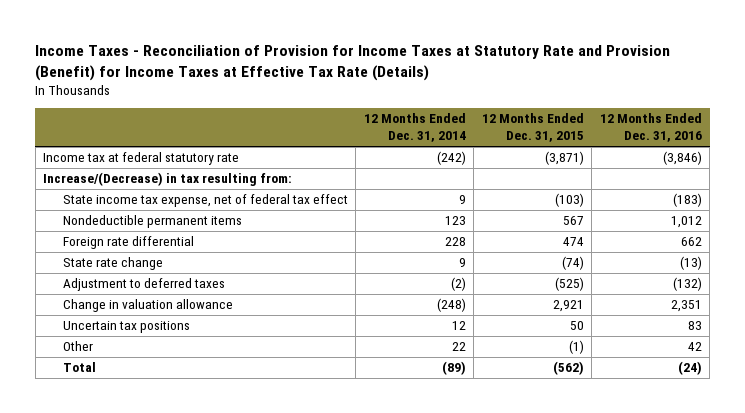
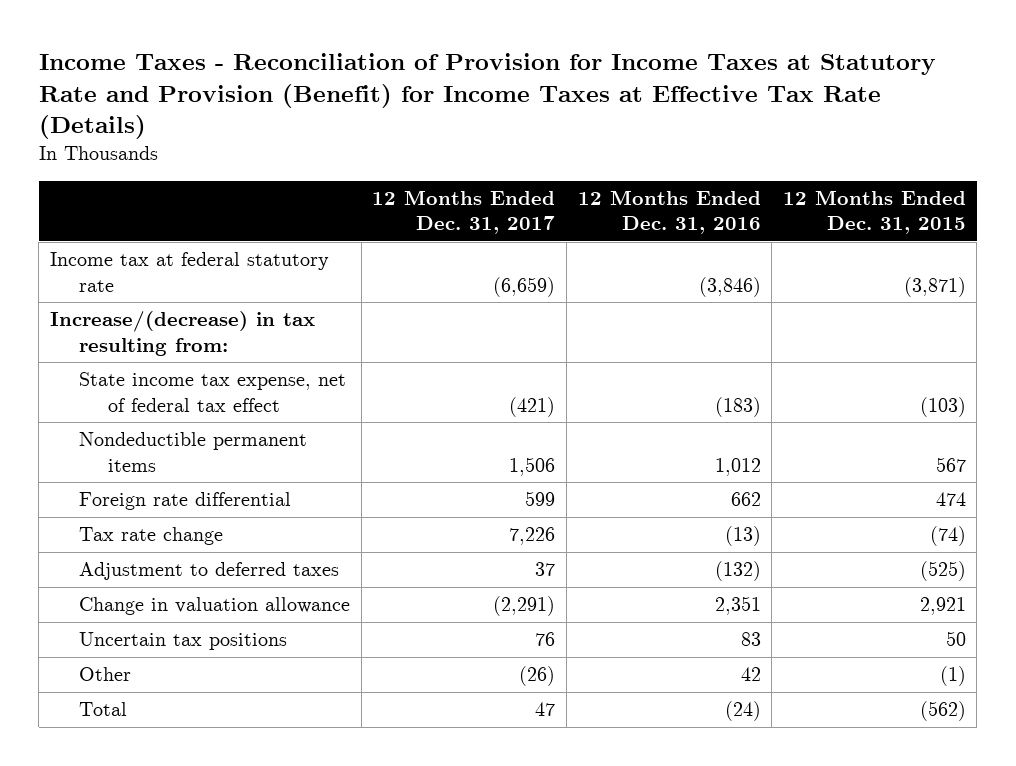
[363,113,466,143] 12 Months Ended Dec. 31, 2014 -> none
none -> [372,189,556,235] 12 Months Ended Dec. 31, 2017
[43,172,293,187] Increase/(Decrease) in tax resulting from: -> [49,311,315,356] Increase/(decrease) in tax resulting from:
[62,257,163,271] State rate change -> [79,527,224,546] Tax rate change

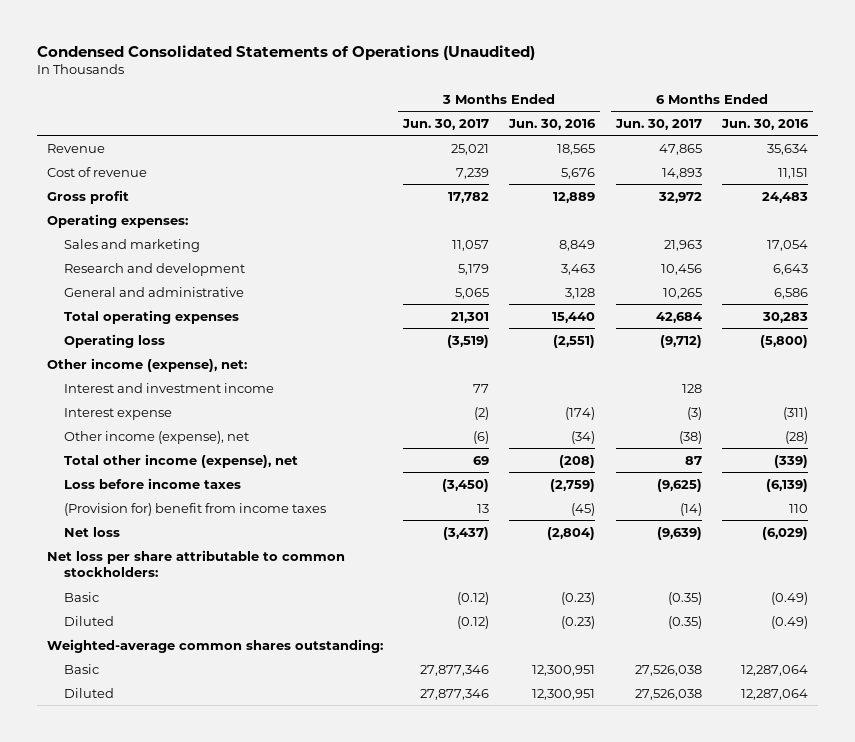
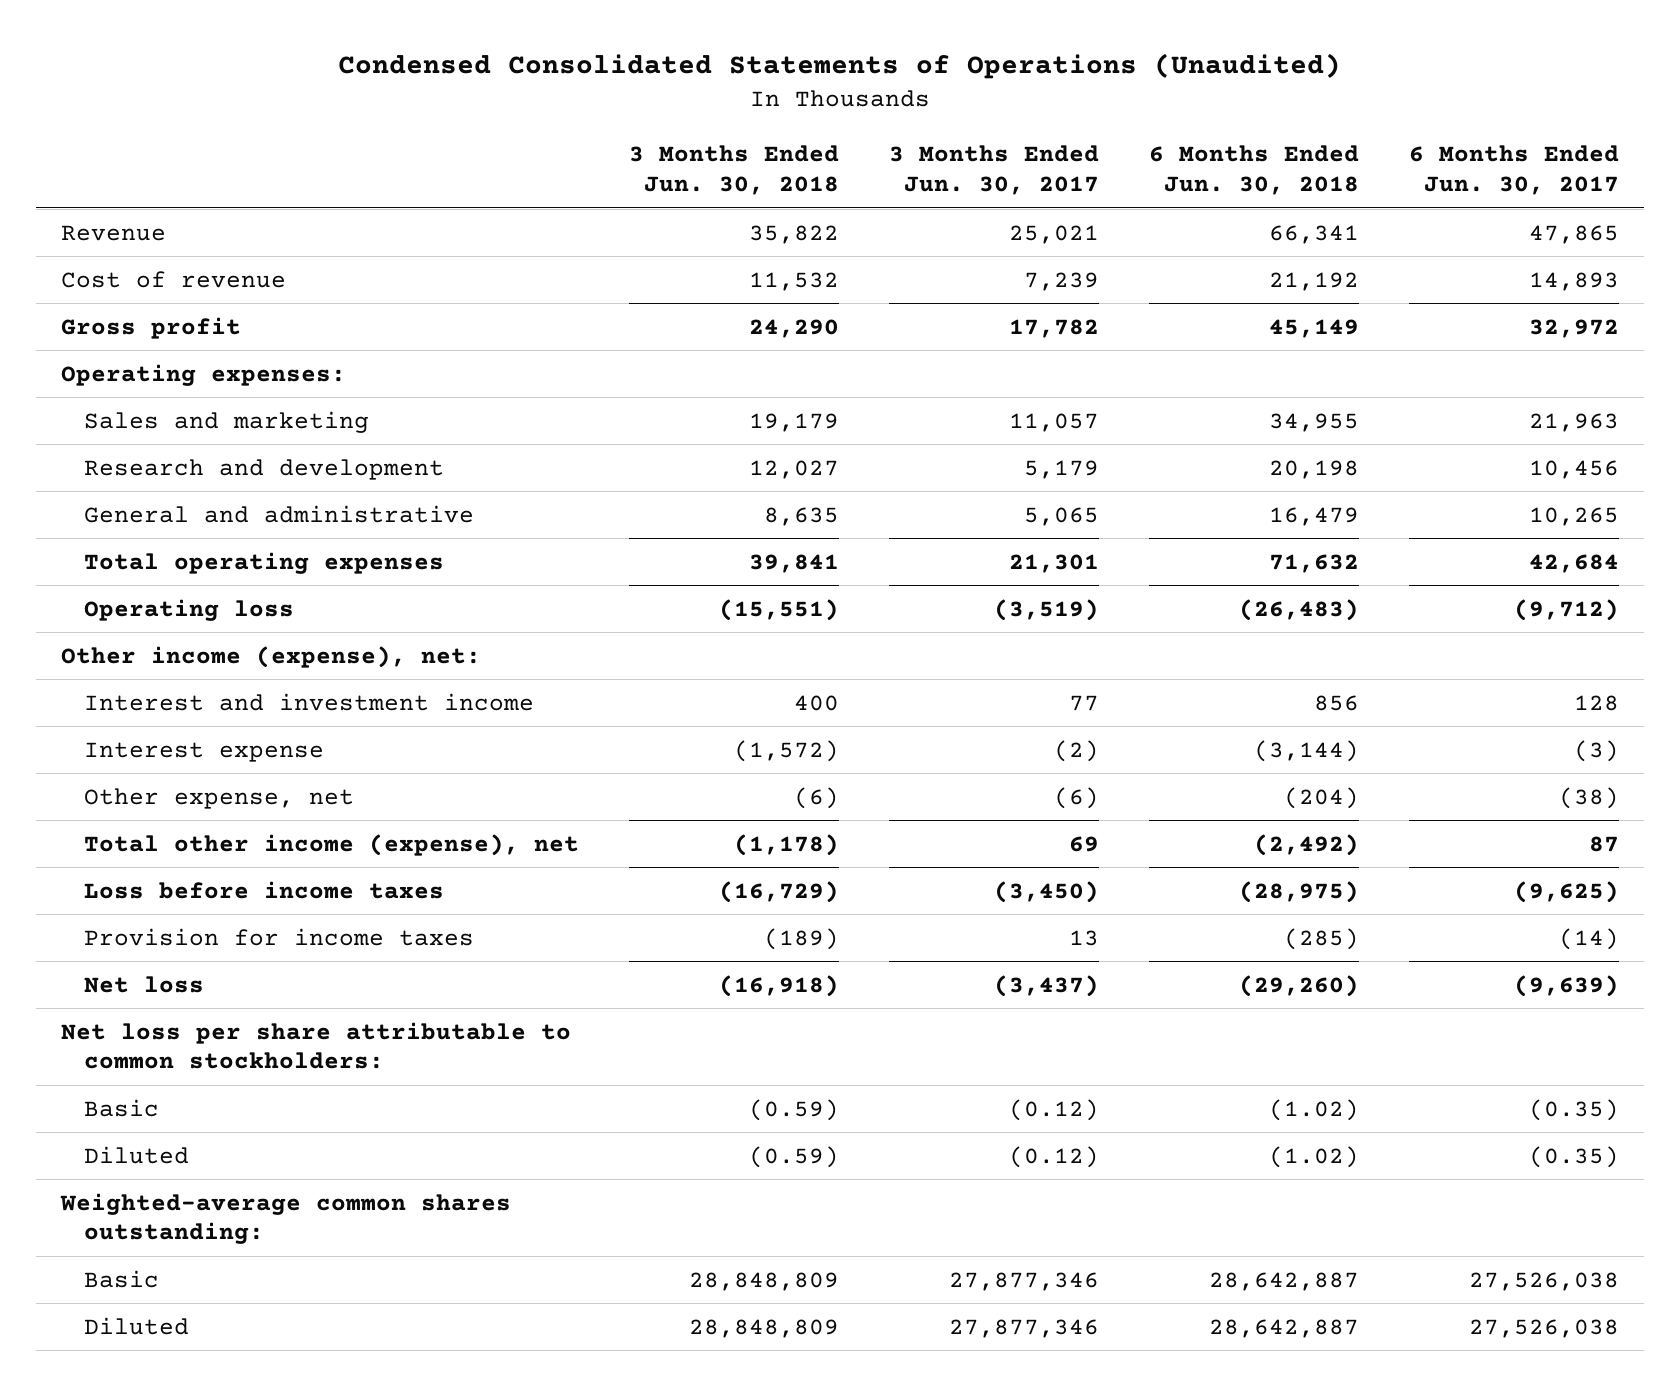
[508,118,597,130] Jun. 30, 2016 -> none
[720,118,809,130] Jun. 30, 2016 -> none
none -> [628,145,839,196] 3 Months Ended Jun. 30, 2018
none -> [1149,145,1360,196] 6 Months Ended Jun. 30, 2018
[63,430,249,444] Other income (expense), net -> [83,787,354,809] Other expense, net
[63,502,326,516] (Provision for) benefit from income taxes -> [83,927,474,946] Provision for income taxes

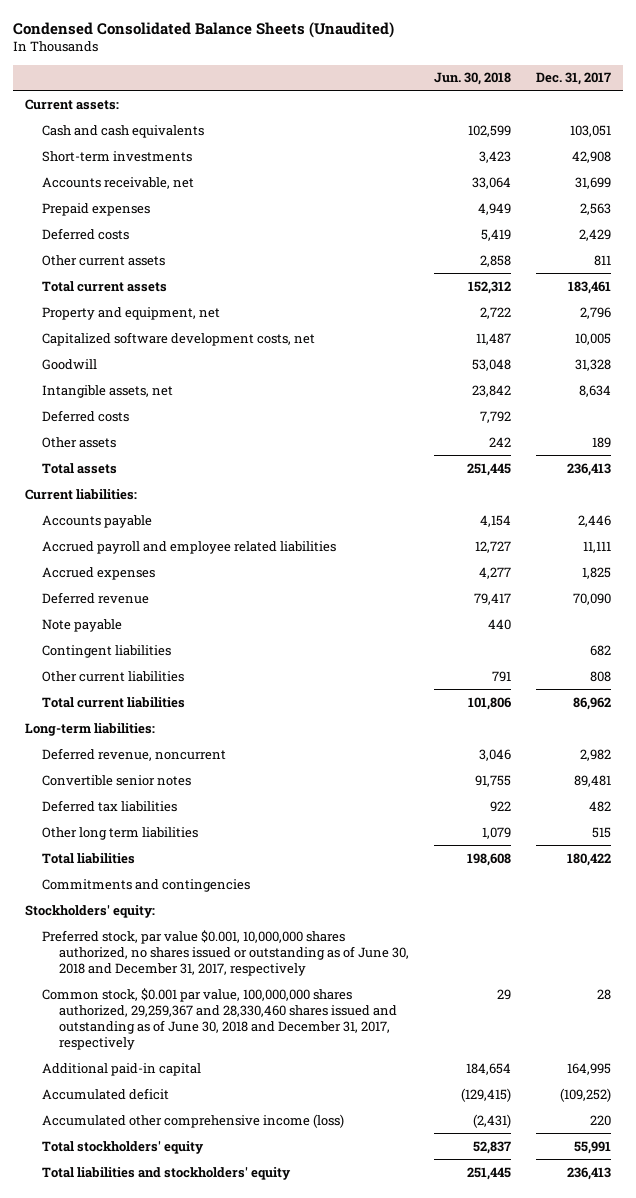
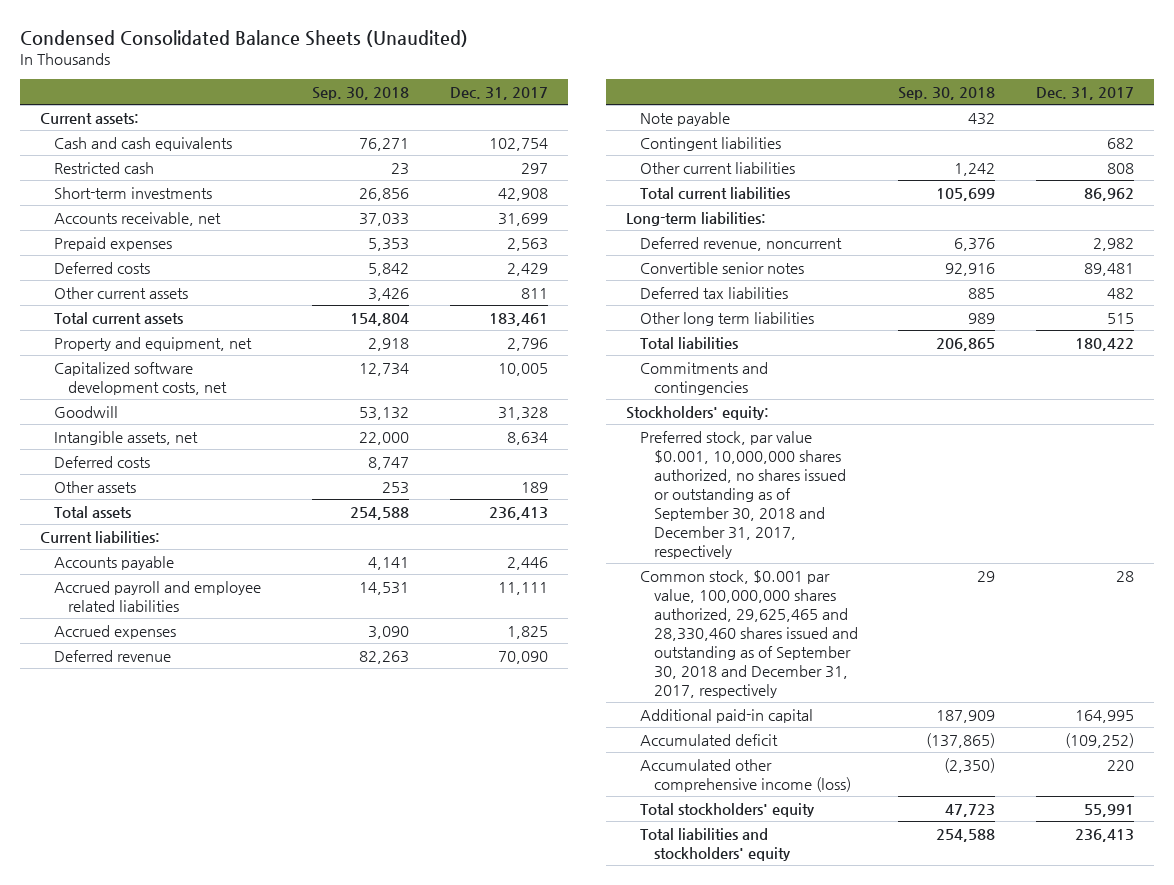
[434,72,512,86] Jun. 30, 2018 -> none
none -> [312,87,410,101] Sep. 30, 2018
[569,124,611,137] 103,051 -> [488,137,548,151] 102,754
none -> [54,161,155,174] Restricted cash
[42,929,410,976] Preferred stock, par value $0.001, 10,000,000 shares authorized, no shares issued or outstanding as of June 30, 2018 and December 31, 2017, respectively -> [639,430,846,560] Preferred stock, par value $0.001, 10,000,000 shares authorized, no shares issued or outstanding as of September 30, 2018 and December 31, 2017, respectively
[42,987,398,1051] Common stock, $0.001 par value, 100,000,000 shares authorized, 29,259,367 and 28,330,460 shares issued and outstanding as of June 30, 2018 and December 31, 2017, respectively -> [639,569,858,699] Common stock, $0.001 par value, 100,000,000 shares authorized, 29,625,465 and 28,330,460 shares issued and outstanding as of September 30, 2018 and December 31, 2017, respectively

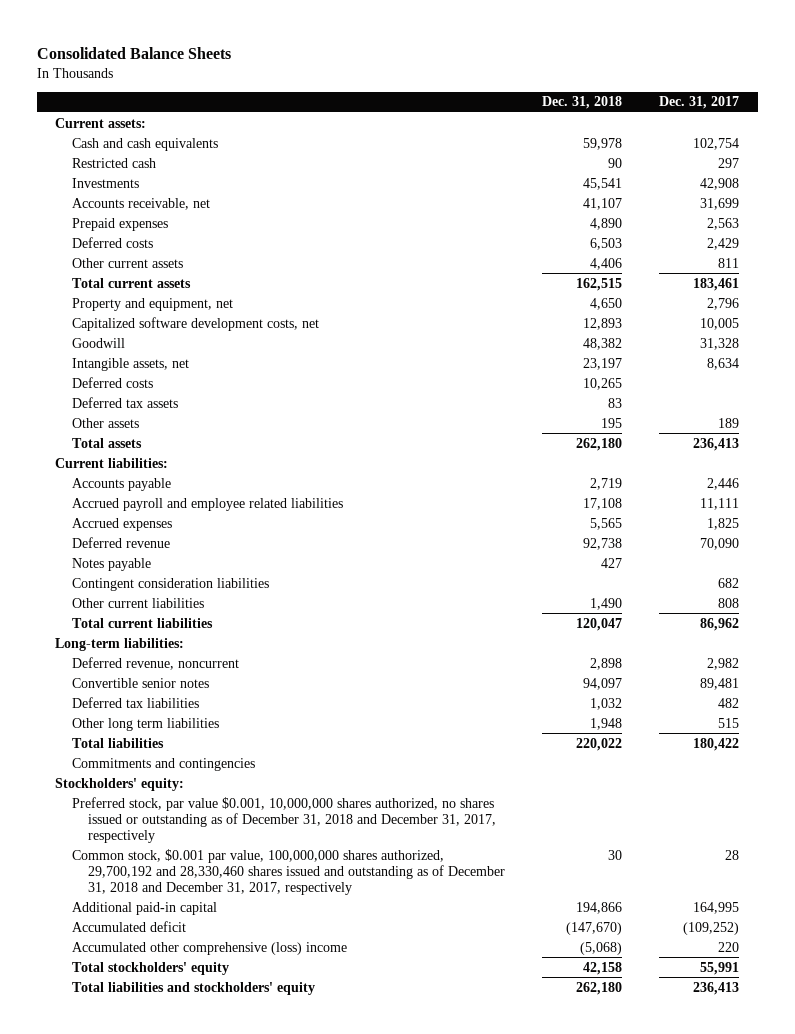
[20,29,469,47] Condensed Consolidated Balance Sheets (Unaudited) -> [36,46,231,59] Consolidated Balance Sheets
[312,87,410,101] Sep. 30, 2018 -> none
none -> [542,96,623,110] Dec. 31, 2018
[54,186,213,199] Short-term investments -> [71,177,139,188] Investments
none -> [71,396,178,408] Deferred tax assets
[639,111,730,126] Note payable -> [71,557,151,571] Notes payable
[639,136,781,151] Contingent liabilities -> [71,577,269,591] Contingent consideration liabilities
[639,430,846,560] Preferred stock, par value $0.001, 10,000,000 shares authorized, no shares issued or outstanding as of September 30, 2018 and December 31, 2017, respectively -> [71,796,497,843] Preferred stock, par value $0.001, 10,000,000 shares authorized, no shares issued or outstanding as of December 31, 2018 and December 31, 2017, respectively
[639,569,858,699] Common stock, $0.001 par value, 100,000,000 shares authorized, 29,625,465 and 28,330,460 shares issued and outstanding as of September 30, 2018 and December 31, 2017, respectively -> [71,848,506,895] Common stock, $0.001 par value, 100,000,000 shares authorized, 29,700,192 and 28,330,460 shares issued and outstanding as of December 31, 2018 and December 31, 2017, respectively
[639,758,851,792] Accumulated other comprehensive income (loss) -> [71,941,347,955] Accumulated other comprehensive (loss) income

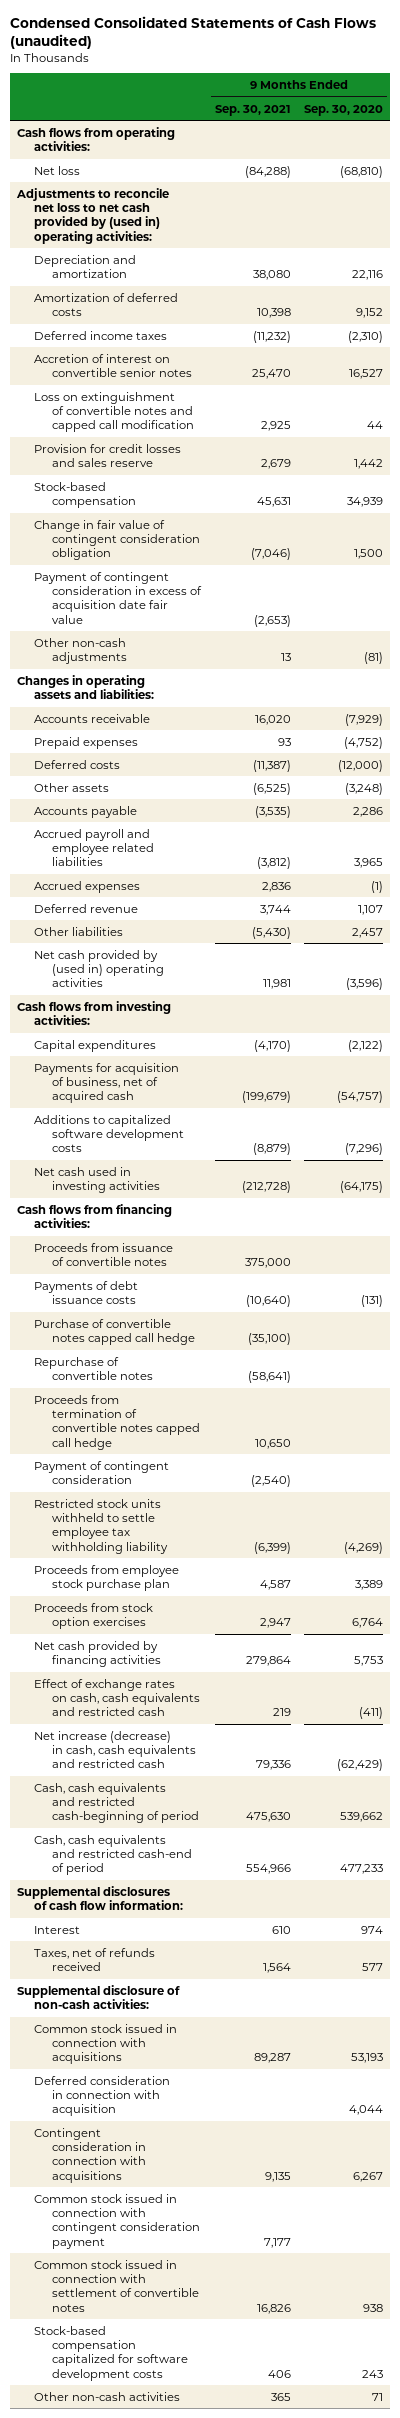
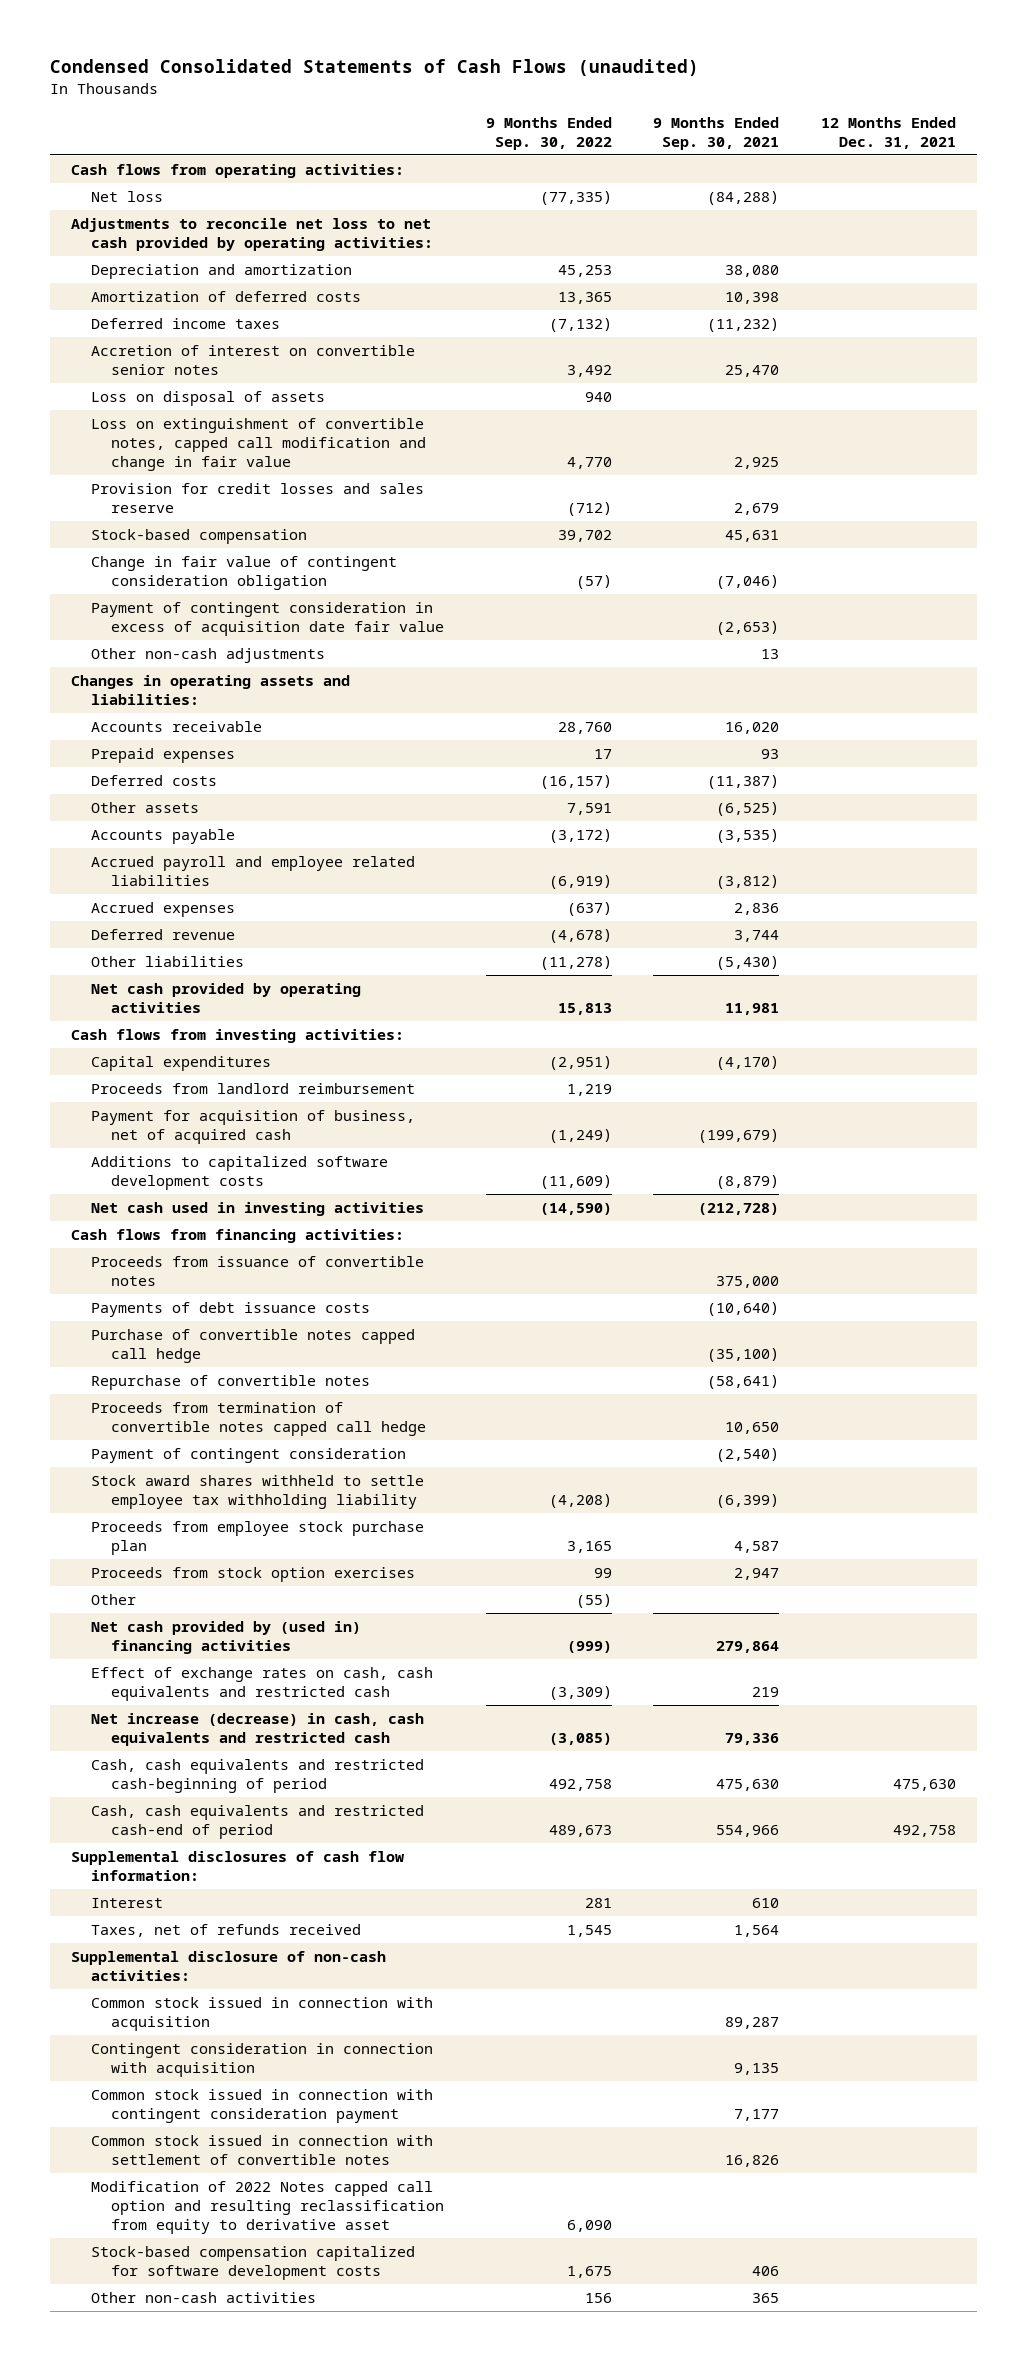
[304,104,384,116] Sep. 30, 2020 -> none
none -> [485,117,612,150] 9 Months Ended Sep. 30, 2022
none -> [821,117,957,149] 12 Months Ended Dec. 31, 2021
[15,187,169,244] Adjustments to reconcile net loss to net cash provided by (used in) operating activities: -> [70,218,433,251] Adjustments to reconcile net loss to net cash provided by operating activities:
none -> [90,391,325,407] Loss on disposal of assets
[34,391,194,433] Loss on extinguishment of convertible notes and capped call modification -> [90,418,426,471] Loss on extinguishment of convertible notes, capped call modification and change in fair value
[34,949,164,988] Net cash provided by (used in) operating activities -> [90,983,361,1013] Net cash provided by operating activities
none -> [90,1083,415,1095] Proceeds from landlord reimbursement
[34,1062,180,1104] Payments for acquisition of business, net of acquired cash -> [90,1110,415,1144] Payment for acquisition of business, net of acquired cash
[34,1498,168,1554] Restricted stock units withheld to settle employee tax withholding liability -> [90,1475,424,1509] Stock award shares withheld to settle employee tax withholding liability
none -> [90,1594,136,1606] Other
[34,1640,161,1668] Net cash provided by financing activities -> [90,1621,361,1654] Net cash provided by (used in) financing activities
[34,2075,171,2117] Deferred consideration in connection with acquisition -> none
[34,2023,178,2065] Common stock issued in connection with acquisitions -> [90,1997,433,2031] Common stock issued in connection with acquisition
[34,2127,146,2183] Contingent consideration in connection with acquisitions -> [90,2043,433,2077] Contingent consideration in connection with acquisition
none -> [90,2181,444,2234] Modification of 2022 Notes capped call option and resulting reclassification from equity to derivative asset

